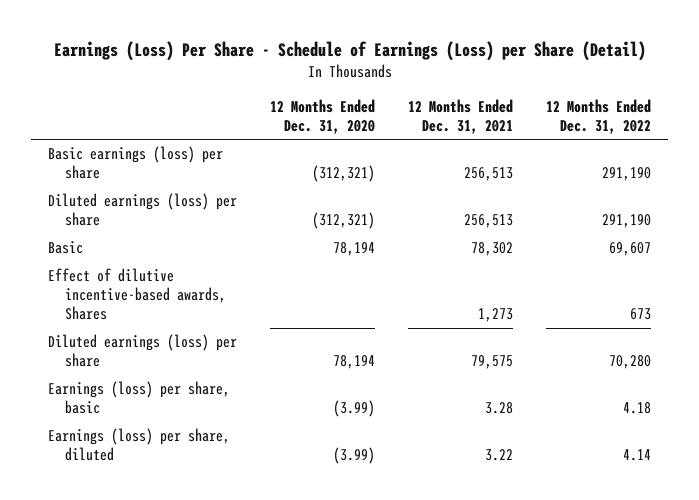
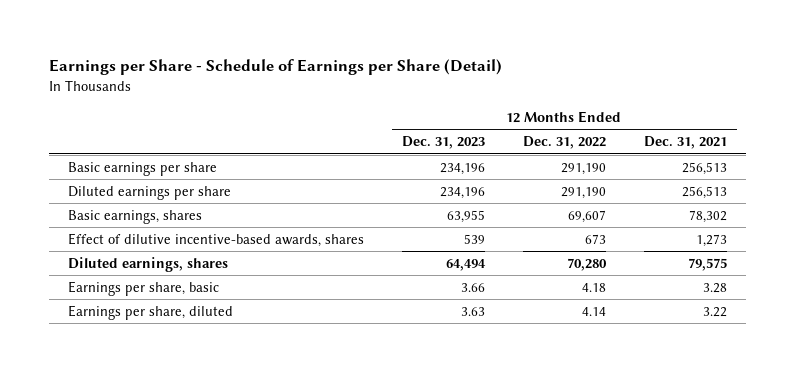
[53,40,646,61] Earnings (Loss) Per Share - Schedule of Earnings (Loss) per Share (Detail) -> [48,59,502,76] Earnings per Share - Schedule of Earnings per Share (Detail)
[269,98,375,134] 12 Months Ended Dec. 31, 2020 -> none
none -> [401,136,485,150] Dec. 31, 2023
[47,146,223,180] Basic earnings (loss) per share -> [67,161,217,176] Basic earnings per share
[47,193,237,227] Diluted earnings (loss) per share -> [67,185,231,200] Diluted earnings per share
[47,241,83,255] Basic -> [67,209,202,224] Basic earnings, shares
[47,268,226,321] Effect of dilutive incentive-based awards, Shares -> [67,232,364,247] Effect of dilutive incentive-based awards, shares
[47,334,237,368] Diluted earnings (loss) per share -> [67,256,228,272] Diluted earnings, shares
[47,381,230,415] Earnings (loss) per share, basic -> [67,280,219,296] Earnings per share, basic
[47,428,230,462] Earnings (loss) per share, diluted -> [67,304,233,320] Earnings per share, diluted

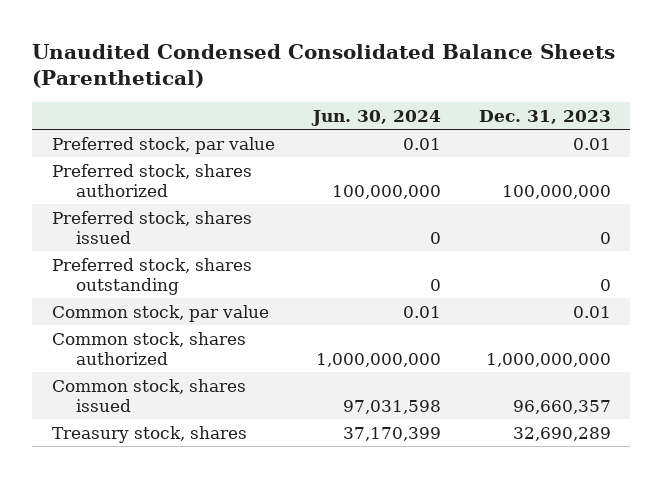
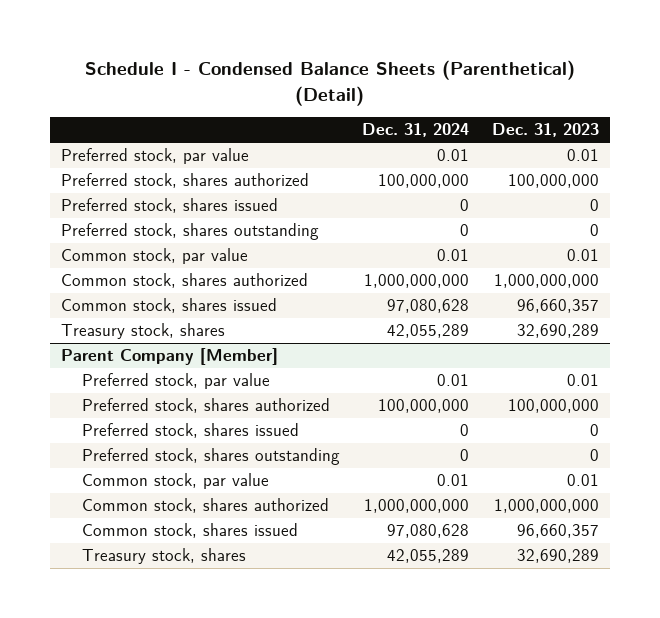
[32,43,616,88] Unaudited Condensed Consolidated Balance Sheets (Parenthetical) -> [84,60,575,106] Schedule I - Condensed Balance Sheets (Parenthetical) (Detail)
[310,109,441,126] Jun. 30, 2024 -> none
none -> [362,123,470,138] Dec. 31, 2024
none -> [60,348,278,366] Parent Company [Member]
none -> [81,373,270,390] Preferred stock, par value
none -> [81,398,330,414] Preferred stock, shares authorized
none -> [81,423,299,439] Preferred stock, shares issued
none -> [81,448,340,466] Preferred stock, shares outstanding
none -> [81,473,269,490] Common stock, par value
none -> [81,498,329,514] Common stock, shares authorized
none -> [81,523,298,539] Common stock, shares issued
none -> [81,548,246,565] Treasury stock, shares

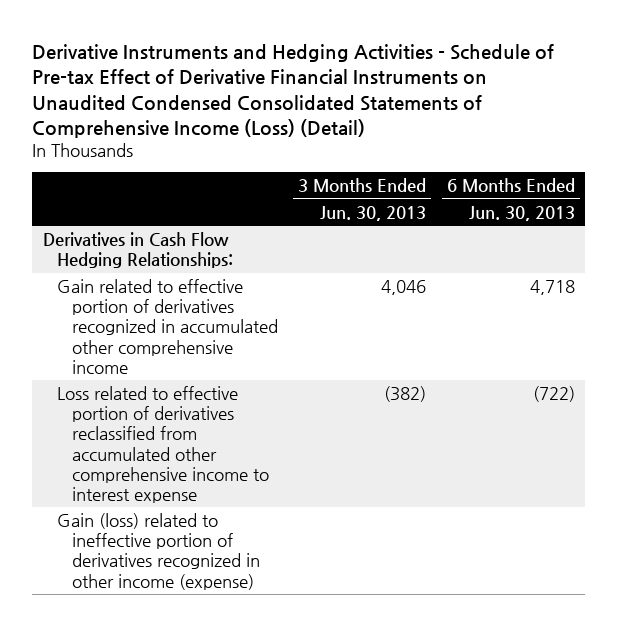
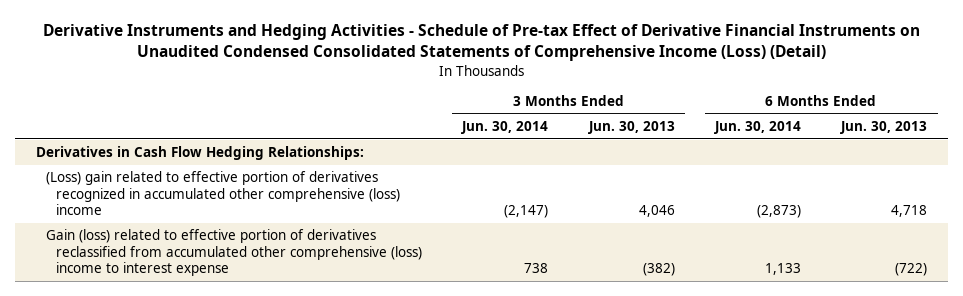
none -> [461,121,549,135] Jun. 30, 2014
none -> [714,121,802,135] Jun. 30, 2014
[57,512,260,590] Gain (loss) related to ineffective portion of derivatives recognized in other income (expense) -> none
[57,278,278,374] Gain related to effective portion of derivatives recognized in accumulated other comprehensive income -> [45,171,401,216] (Loss) gain related to effective portion of derivatives recognized in accumulated other comprehensive (loss) income
[57,385,269,504] Loss related to effective portion of derivatives reclassified from accumulated other comprehensive income to interest expense -> [45,229,423,277] Gain (loss) related to effective portion of derivatives reclassified from accumulated other comprehensive (loss) income to interest expense

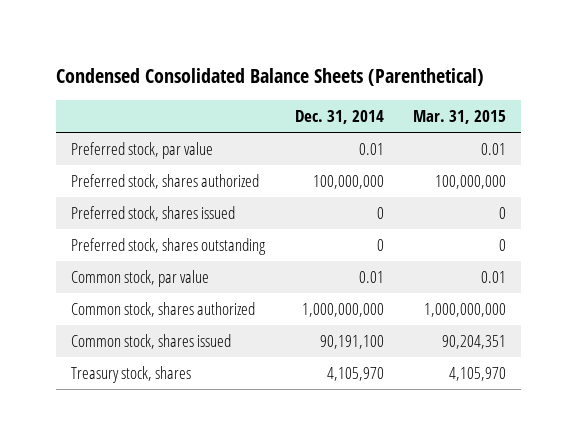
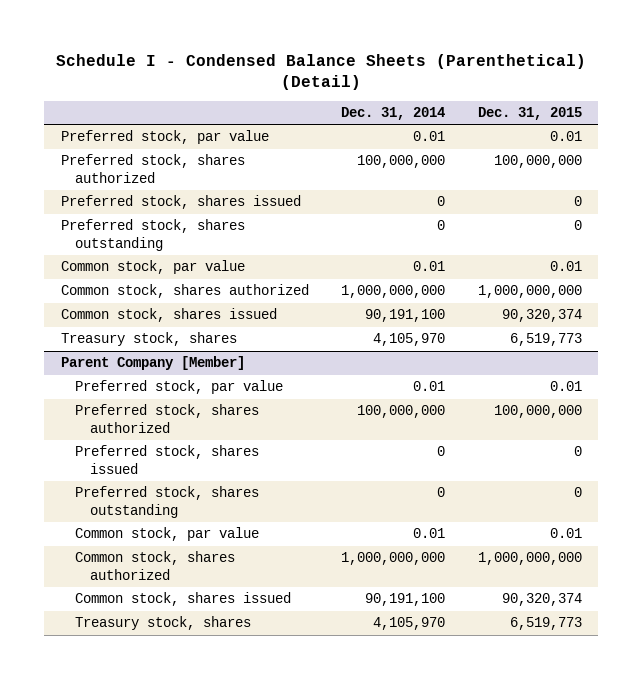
[56,67,485,86] Condensed Consolidated Balance Sheets (Parenthetical) -> [56,53,587,91] Schedule I - Condensed Balance Sheets (Parenthetical) (Detail)
[413,110,507,125] Mar. 31, 2015 -> none
none -> [477,107,582,121] Dec. 31, 2015
none -> [60,356,245,371] Parent Company [Member]
none -> [75,380,284,395] Preferred stock, par value
none -> [75,404,260,433] Preferred stock, shares authorized
none -> [75,445,260,474] Preferred stock, shares issued
none -> [75,486,260,518] Preferred stock, shares outstanding
none -> [75,527,260,542] Common stock, par value
none -> [75,551,236,580] Common stock, shares authorized
none -> [75,592,292,607] Common stock, shares issued
none -> [75,616,252,631] Treasury stock, shares

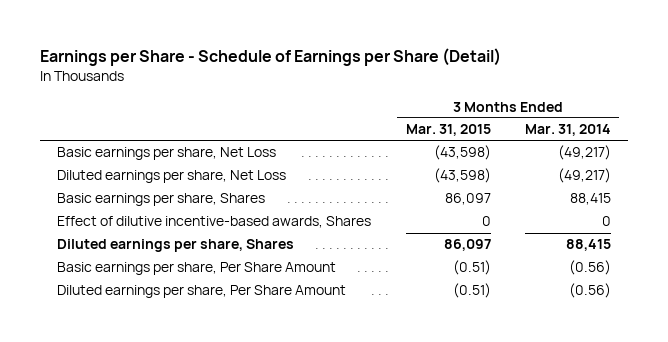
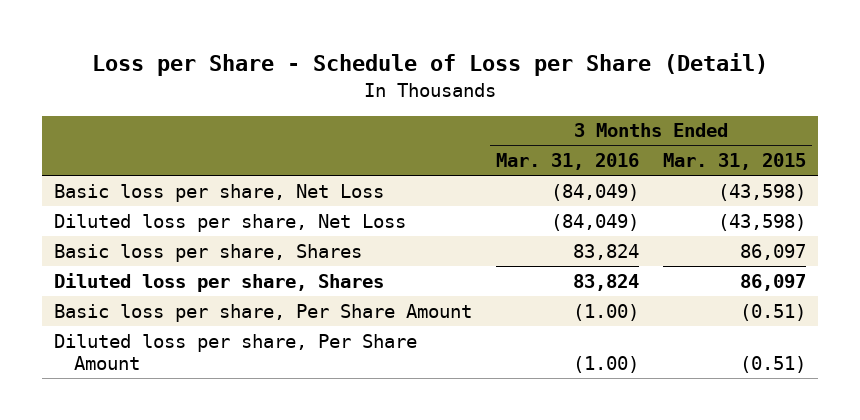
[40,48,502,67] Earnings per Share - Schedule of Earnings per Share (Detail) -> [92,53,769,77] Loss per Share - Schedule of Loss per Share (Detail)
[524,124,611,137] Mar. 31, 2014 -> none
none -> [496,153,640,171] Mar. 31, 2016
[57,216,372,229] Effect of dilutive incentive-based awards, Shares -> none
[57,147,277,161] Basic earnings per share, Net Loss -> [54,183,385,202] Basic loss per share, Net Loss
[57,170,287,184] Diluted earnings per share, Net Loss -> [54,213,407,232] Diluted loss per share, Net Loss
[57,193,266,207] Basic earnings per share, Shares -> [54,243,363,262] Basic loss per share, Shares
[57,239,295,253] Diluted earnings per share, Shares -> [54,272,385,292] Diluted loss per share, Shares
[57,262,337,276] Basic earnings per share, Per Share Amount -> [54,303,473,322] Basic loss per share, Per Share Amount
[57,285,347,299] Diluted earnings per share, Per Share Amount -> [54,333,418,370] Diluted loss per share, Per Share Amount

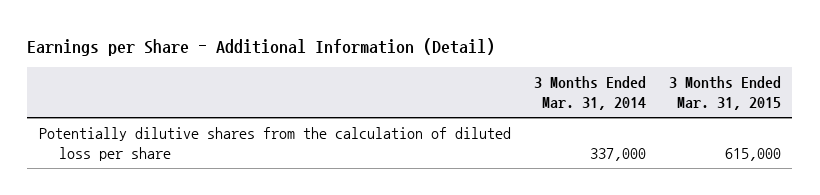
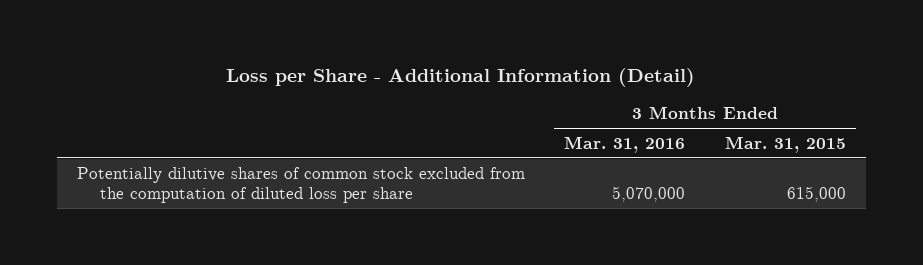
[27,37,496,56] Earnings per Share - Additional Information (Detail) -> [226,68,696,88] Loss per Share - Additional Information (Detail)
[533,76,646,111] 3 Months Ended Mar. 31, 2014 -> none
none -> [564,135,686,153] Mar. 31, 2016
[38,127,511,162] Potentially dilutive shares from the calculation of diluted loss per share -> [76,167,525,204] Potentially dilutive shares of common stock excluded from the computation of diluted loss per share

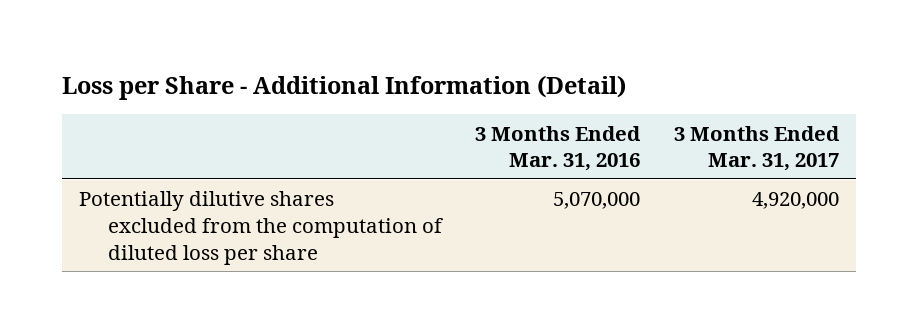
[725,135,847,153] Mar. 31, 2015 -> none
none -> [674,125,841,172] 3 Months Ended Mar. 31, 2017
[76,167,525,204] Potentially dilutive shares of common stock excluded from the computation of diluted loss per share -> [78,191,443,265] Potentially dilutive shares excluded from the computation of diluted loss per share

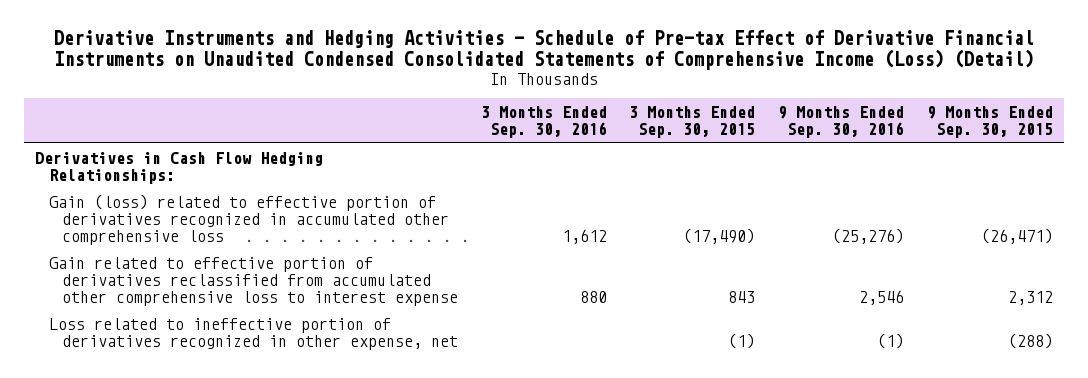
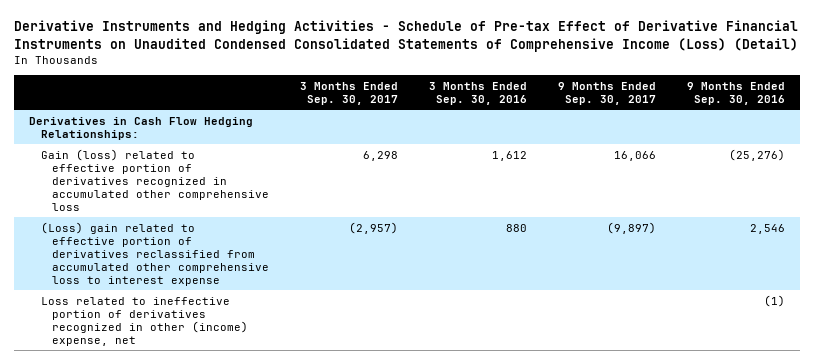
[629,106,756,139] 3 Months Ended Sep. 30, 2015 -> none
[926,106,1053,139] 9 Months Ended Sep. 30, 2015 -> none
none -> [300,81,399,106] 3 Months Ended Sep. 30, 2017
none -> [558,81,657,106] 9 Months Ended Sep. 30, 2017
[48,257,459,306] Gain related to effective portion of derivatives reclassified from accumulated other comprehensive loss to interest expense -> [40,221,270,286] (Loss) gain related to effective portion of derivatives reclassified from accumulated other comprehensive loss to interest expense
[48,318,459,350] Loss related to ineffective portion of derivatives recognized in other expense, net -> [40,296,249,346] Loss related to ineffective portion of derivatives recognized in other (income) expense, net

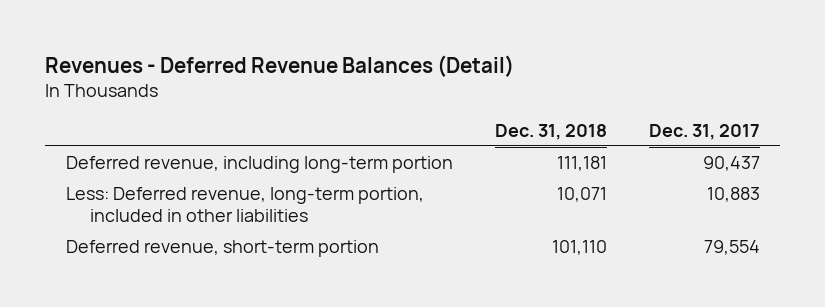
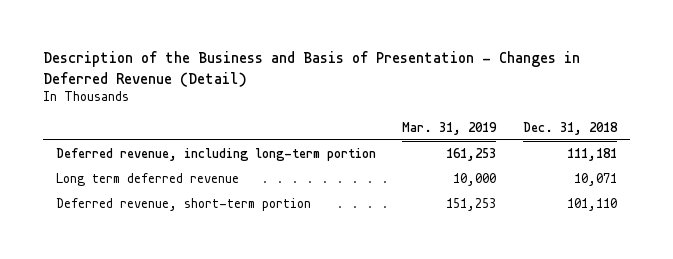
[45,54,515,77] Revenues - Deferred Revenue Balances (Detail) -> [43,51,581,87] Description of the Business and Basis of Presentation - Changes in Deferred Revenue (Detail)
[648,124,760,141] Dec. 31, 2017 -> none
none -> [402,121,498,135] Mar. 31, 2019
[65,186,424,223] Less: Deferred revenue, long-term portion, included in other liabilities -> [56,173,240,187] Long term deferred revenue

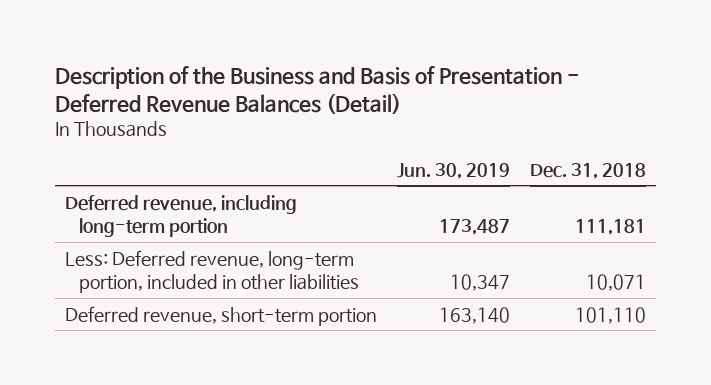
[43,51,581,87] Description of the Business and Basis of Presentation - Changes in Deferred Revenue (Detail) -> [55,65,580,114] Description of the Business and Basis of Presentation - Deferred Revenue Balances (Detail)
[402,121,498,135] Mar. 31, 2019 -> none
none -> [397,162,511,179] Jun. 30, 2019
[56,173,240,187] Long term deferred revenue -> [65,249,359,293] Less: Deferred revenue, long-term portion, included in other liabilities

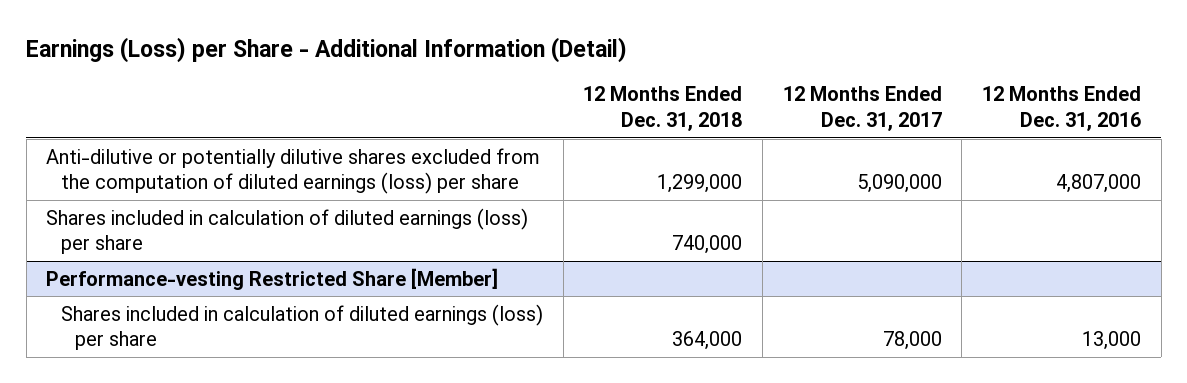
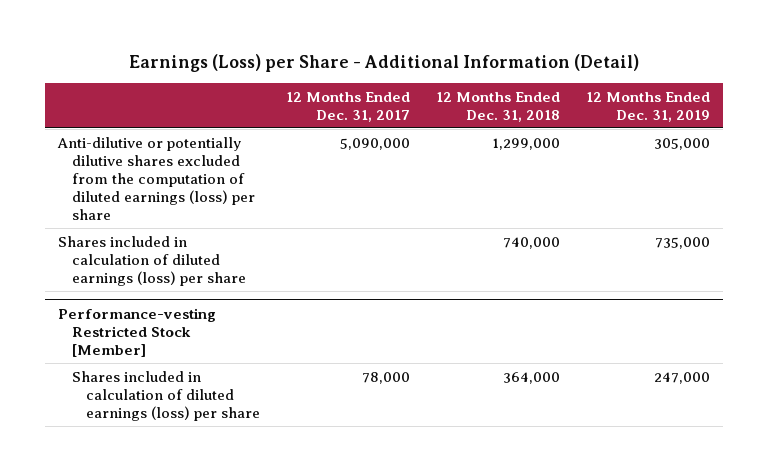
[982,86,1142,132] 12 Months Ended Dec. 31, 2016 -> none
none -> [586,91,711,122] 12 Months Ended Dec. 31, 2019
[46,267,499,290] Performance-vesting Restricted Share [Member] -> [57,307,216,357] Performance-vesting Restricted Stock [Member]

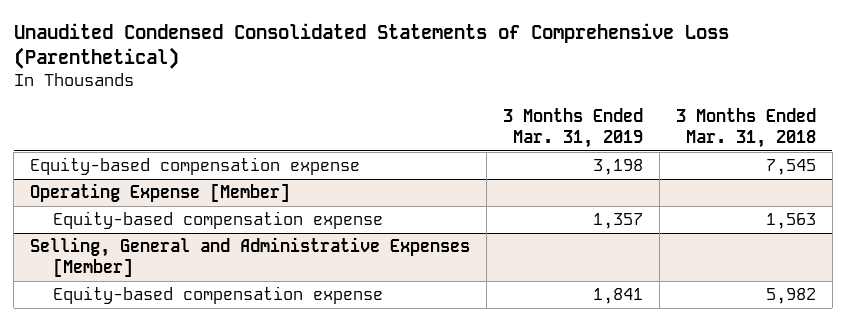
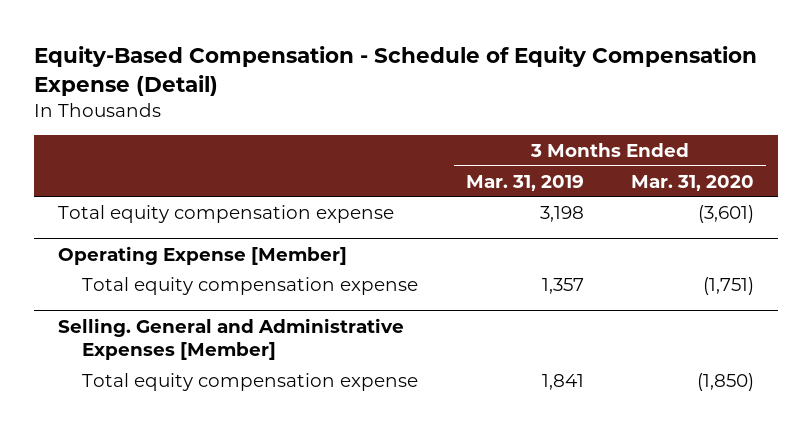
[13,22,729,70] Unaudited Condensed Consolidated Statements of Comprehensive Loss (Parenthetical) -> [33,45,757,96] Equity-Based Compensation - Schedule of Equity Compensation Expense (Detail)
[675,107,816,148] 3 Months Ended Mar. 31, 2018 -> none
none -> [631,174,755,191] Mar. 31, 2020
[30,157,361,176] Equity-based compensation expense -> [57,204,394,223] Total equity compensation expense
[53,211,384,230] Equity-based compensation expense -> [82,276,419,295] Total equity compensation expense
[30,237,471,278] Selling, General and Administrative Expenses [Member] -> [57,317,404,361] Selling. General and Administrative Expenses [Member]
[53,286,384,305] Equity-based compensation expense -> [82,372,419,391] Total equity compensation expense

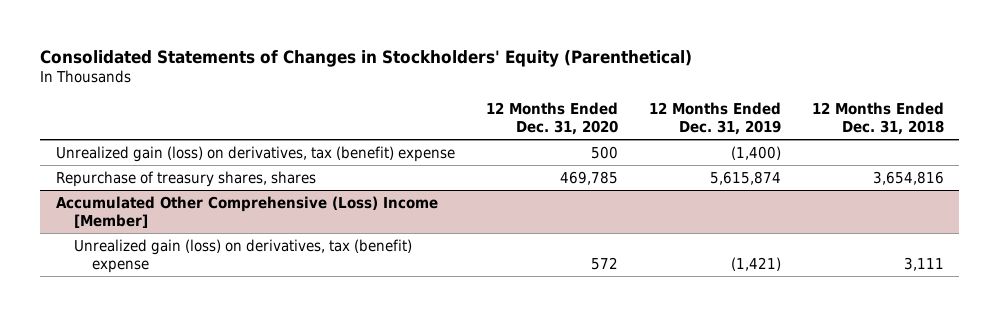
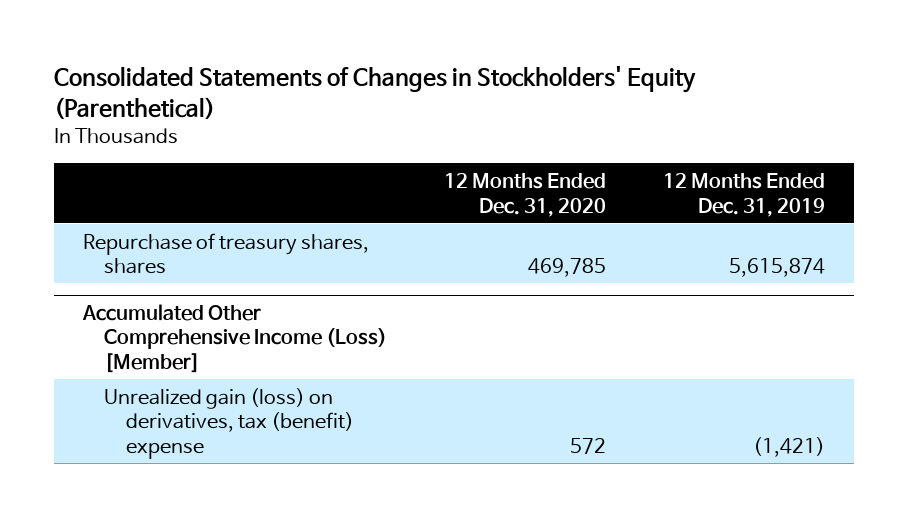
[811,101,944,136] 12 Months Ended Dec. 31, 2018 -> none
[55,145,455,162] Unrealized gain (loss) on derivatives, tax (benefit) expense -> none
[55,195,438,228] Accumulated Other Comprehensive (Loss) Income [Member] -> [81,303,388,373] Accumulated Other Comprehensive Income (Loss) [Member]

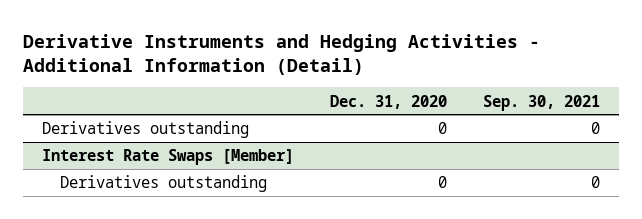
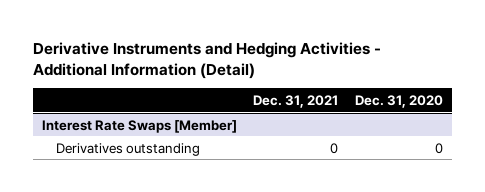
[483,94,601,111] Sep. 30, 2021 -> none
none -> [253,94,339,108] Dec. 31, 2021
[41,121,249,139] Derivatives outstanding -> none

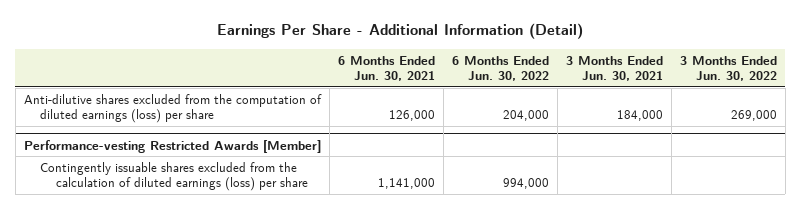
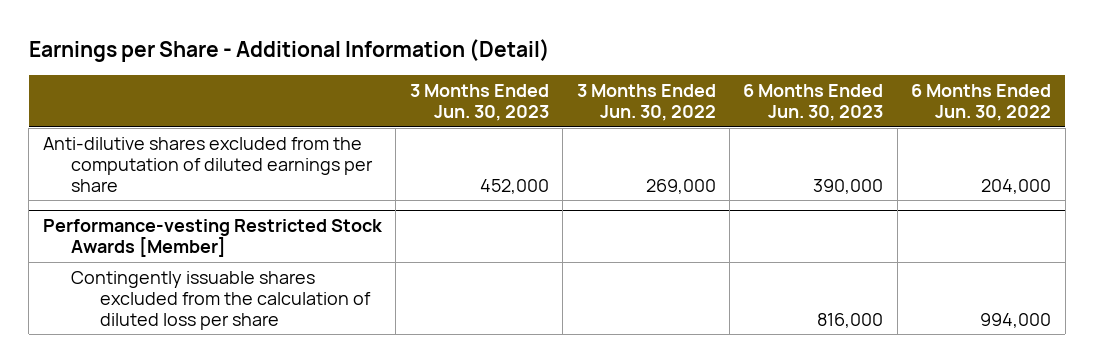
[217,23,584,40] Earnings Per Share - Additional Information (Detail) -> [28,39,550,63] Earnings per Share - Additional Information (Detail)
[337,55,435,81] 6 Months Ended Jun. 30, 2021 -> none
[565,55,663,81] 3 Months Ended Jun. 30, 2021 -> none
none -> [409,84,549,122] 3 Months Ended Jun. 30, 2023
none -> [743,84,884,122] 6 Months Ended Jun. 30, 2023
[23,94,322,124] Anti-dilutive shares excluded from the computation of diluted earnings (loss) per share -> [42,136,374,192] Anti-dilutive shares excluded from the computation of diluted earnings per share
[23,139,321,153] Performance-vesting Restricted Awards [Member] -> [42,219,383,258] Performance-vesting Restricted Stock Awards [Member]
[39,162,308,192] Contingently issuable shares excluded from the calculation of diluted earnings (loss) per share -> [71,270,372,330] Contingently issuable shares excluded from the calculation of diluted loss per share

